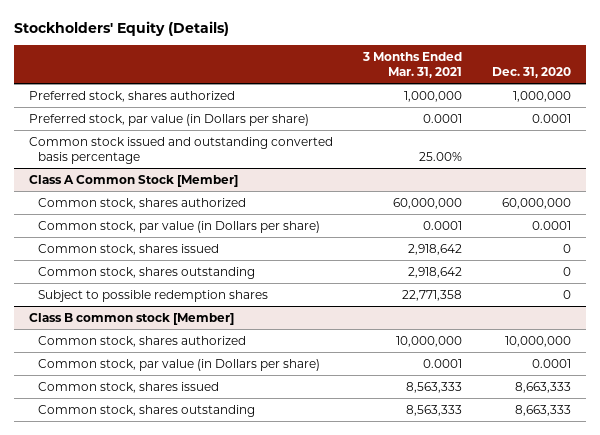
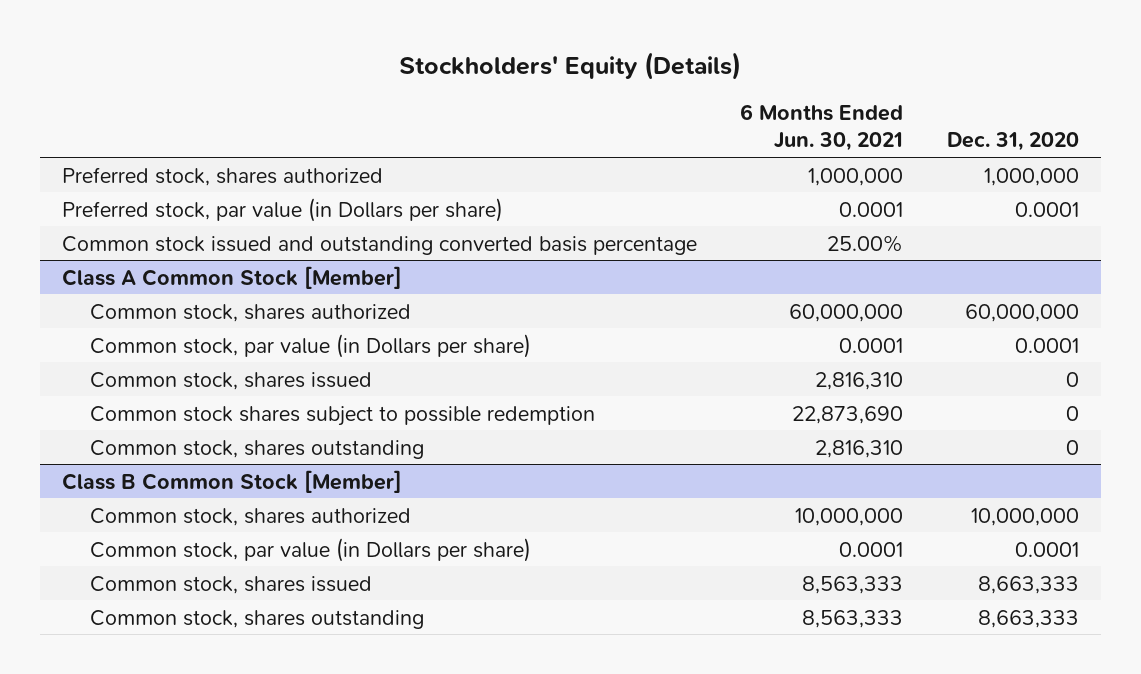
[361,51,462,79] 3 Months Ended Mar. 31, 2021 -> none
none -> [740,103,904,152] 6 Months Ended Jun. 30, 2021
none -> [90,405,596,426] Common stock shares subject to possible redemption
[37,289,268,302] Subject to possible redemption shares -> none
[28,312,234,325] Class B common stock [Member] -> [61,469,402,493] Class B Common Stock [Member]

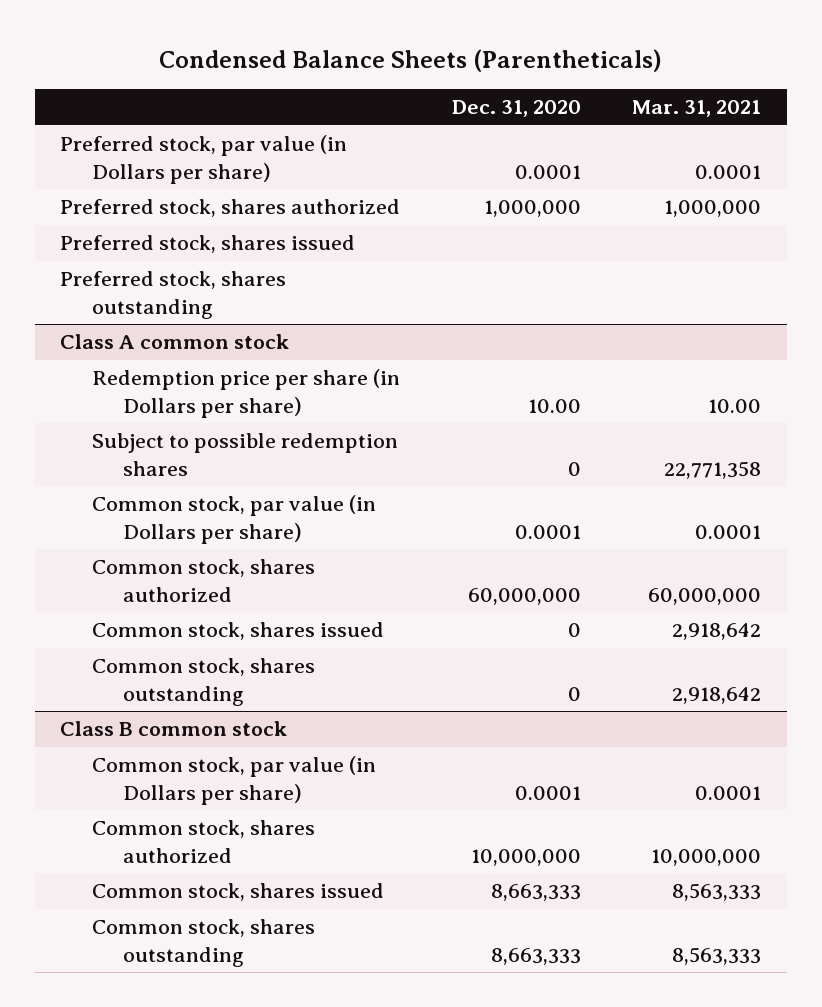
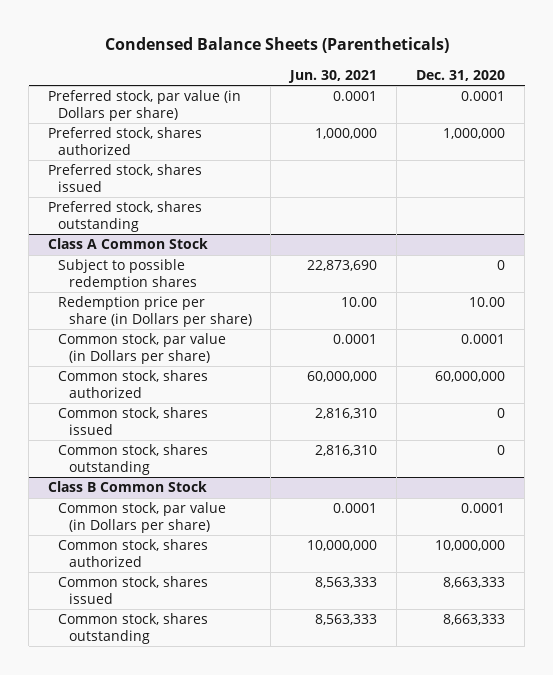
[632,100,762,118] Mar. 31, 2021 -> none
none -> [288,69,378,83] Jun. 30, 2021
[91,369,400,418] Redemption price per share (in Dollars per share) -> none
[60,334,290,350] Class A common stock -> [48,238,209,250] Class A Common Stock
none -> [58,296,252,327] Redemption price per share (in Dollars per share)
[60,721,288,737] Class B common stock -> [48,481,208,493] Class B Common Stock

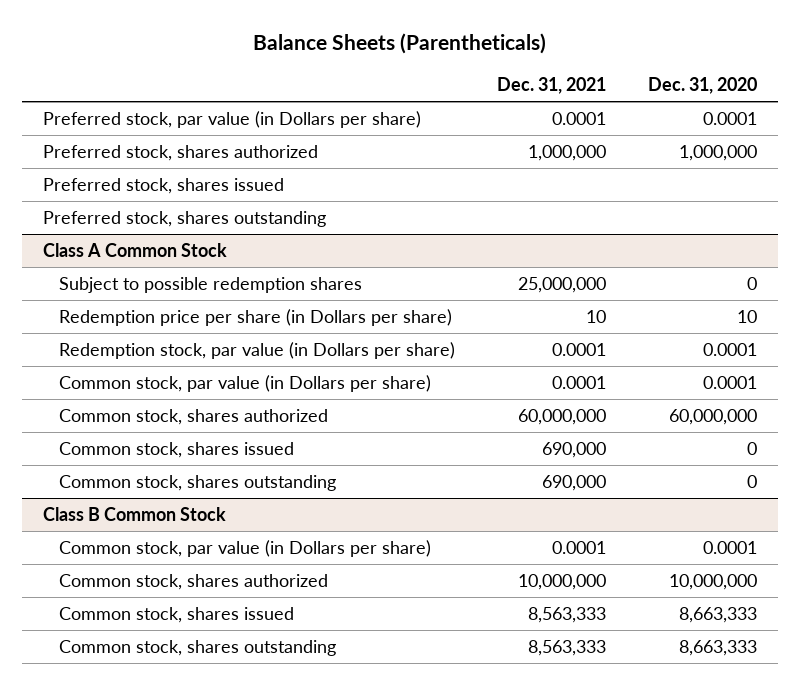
[104,37,449,54] Condensed Balance Sheets (Parentheticals) -> [252,32,546,54] Balance Sheets (Parentheticals)
[288,69,378,83] Jun. 30, 2021 -> none
none -> [496,76,606,94] Dec. 31, 2021
[469,297,506,308] 10.00 -> [736,310,757,324] 10
none -> [58,342,455,360] Redemption stock, par value (in Dollars per share)

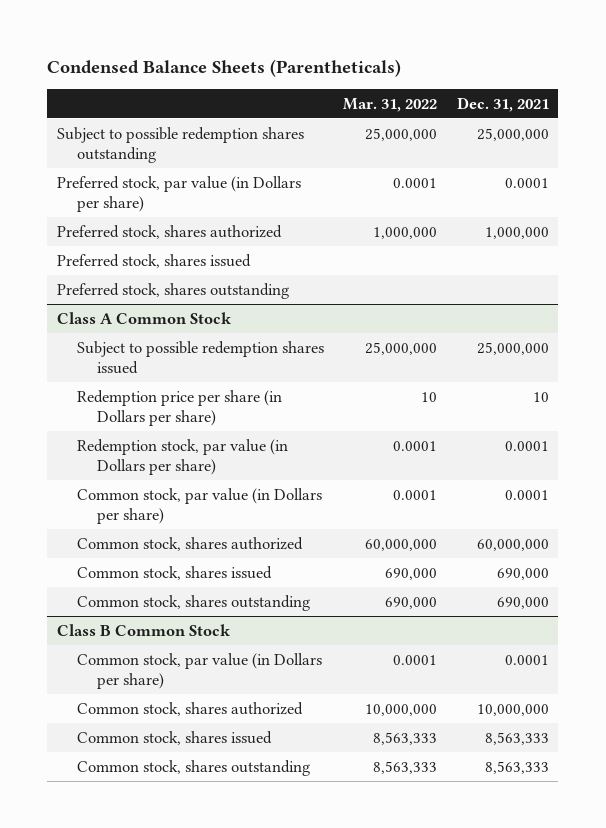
[252,32,546,54] Balance Sheets (Parentheticals) -> [47,58,402,77] Condensed Balance Sheets (Parentheticals)
[647,76,757,94] Dec. 31, 2020 -> none
none -> [343,97,438,112] Mar. 31, 2022
none -> [57,126,305,163] Subject to possible redemption shares outstanding
[58,277,362,294] Subject to possible redemption shares -> [76,340,324,374] Subject to possible redemption shares issued

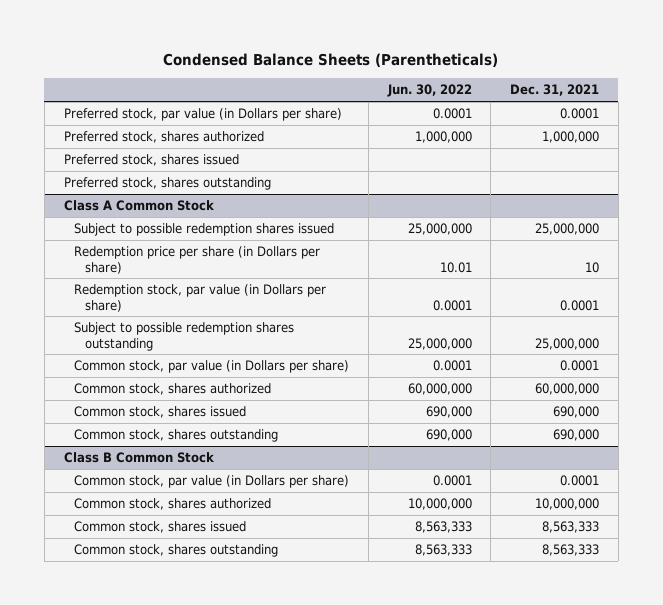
[343,97,438,112] Mar. 31, 2022 -> none
none -> [386,84,472,98] Jun. 30, 2022
[57,126,305,163] Subject to possible redemption shares outstanding -> none
none -> [74,322,295,351] Subject to possible redemption shares outstanding

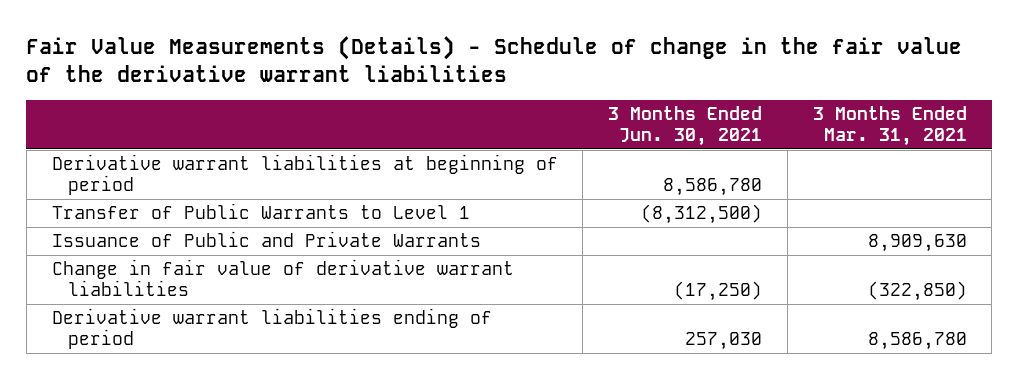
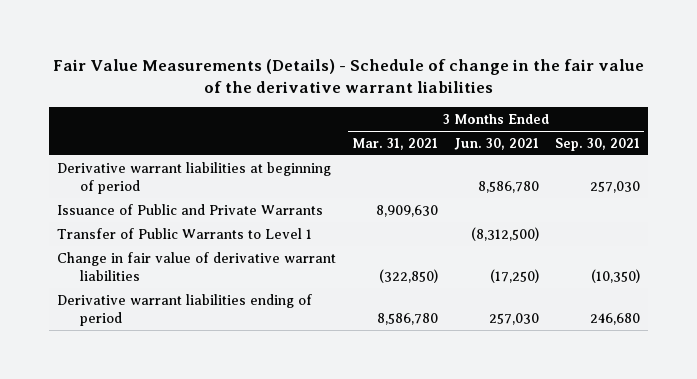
none -> [554,137,640,151] Sep. 30, 2021
[51,203,470,220] Transfer of Public Warrants to Level 1 -> [57,227,313,239] Transfer of Public Warrants to Level 1

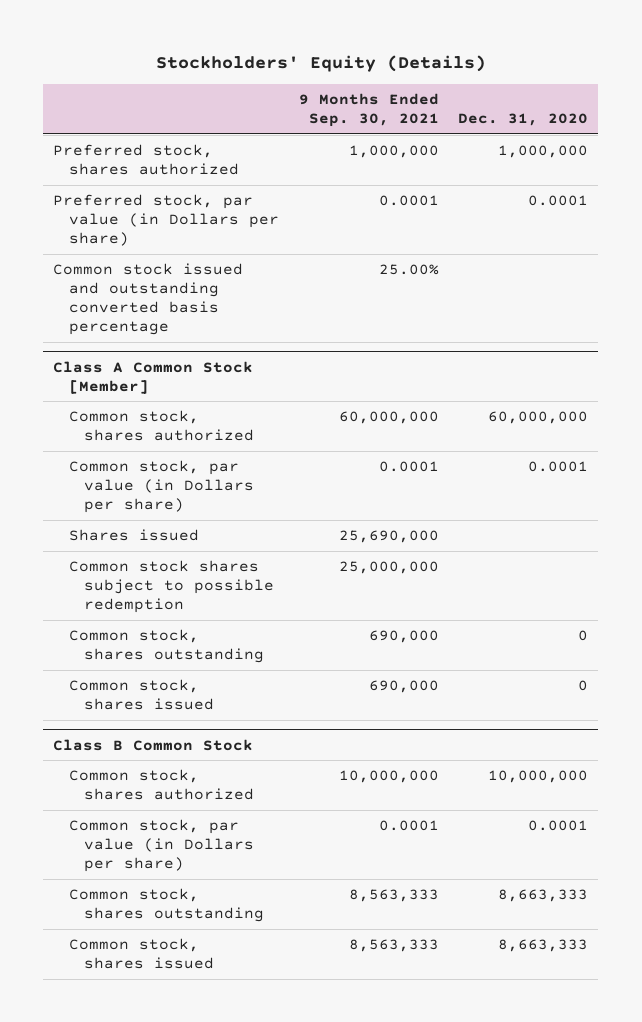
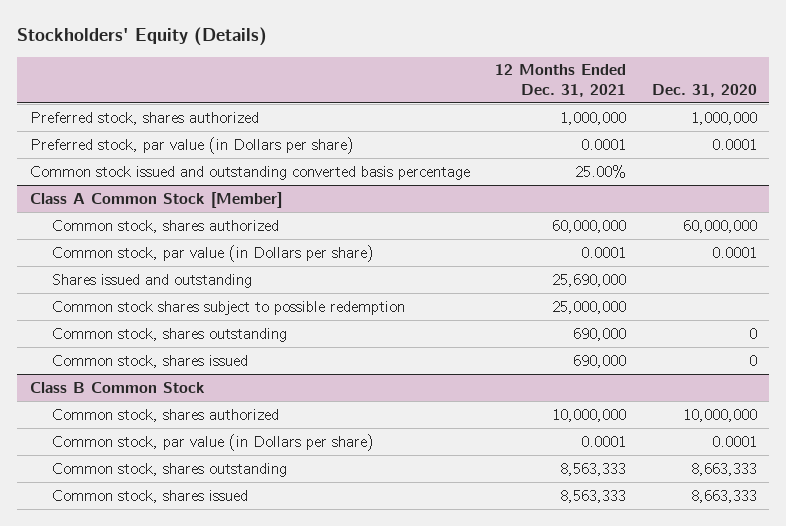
[298,93,439,128] 9 Months Ended Sep. 30, 2021 -> none
none -> [495,64,627,97] 12 Months Ended Dec. 31, 2021
[68,529,199,542] Shares issued -> [51,273,252,288] Shares issued and outstanding

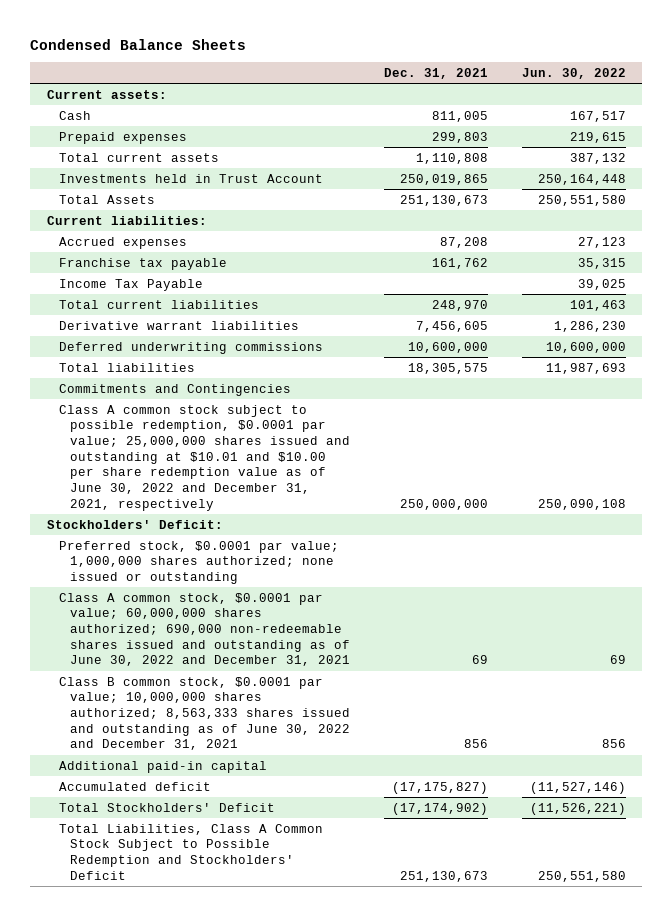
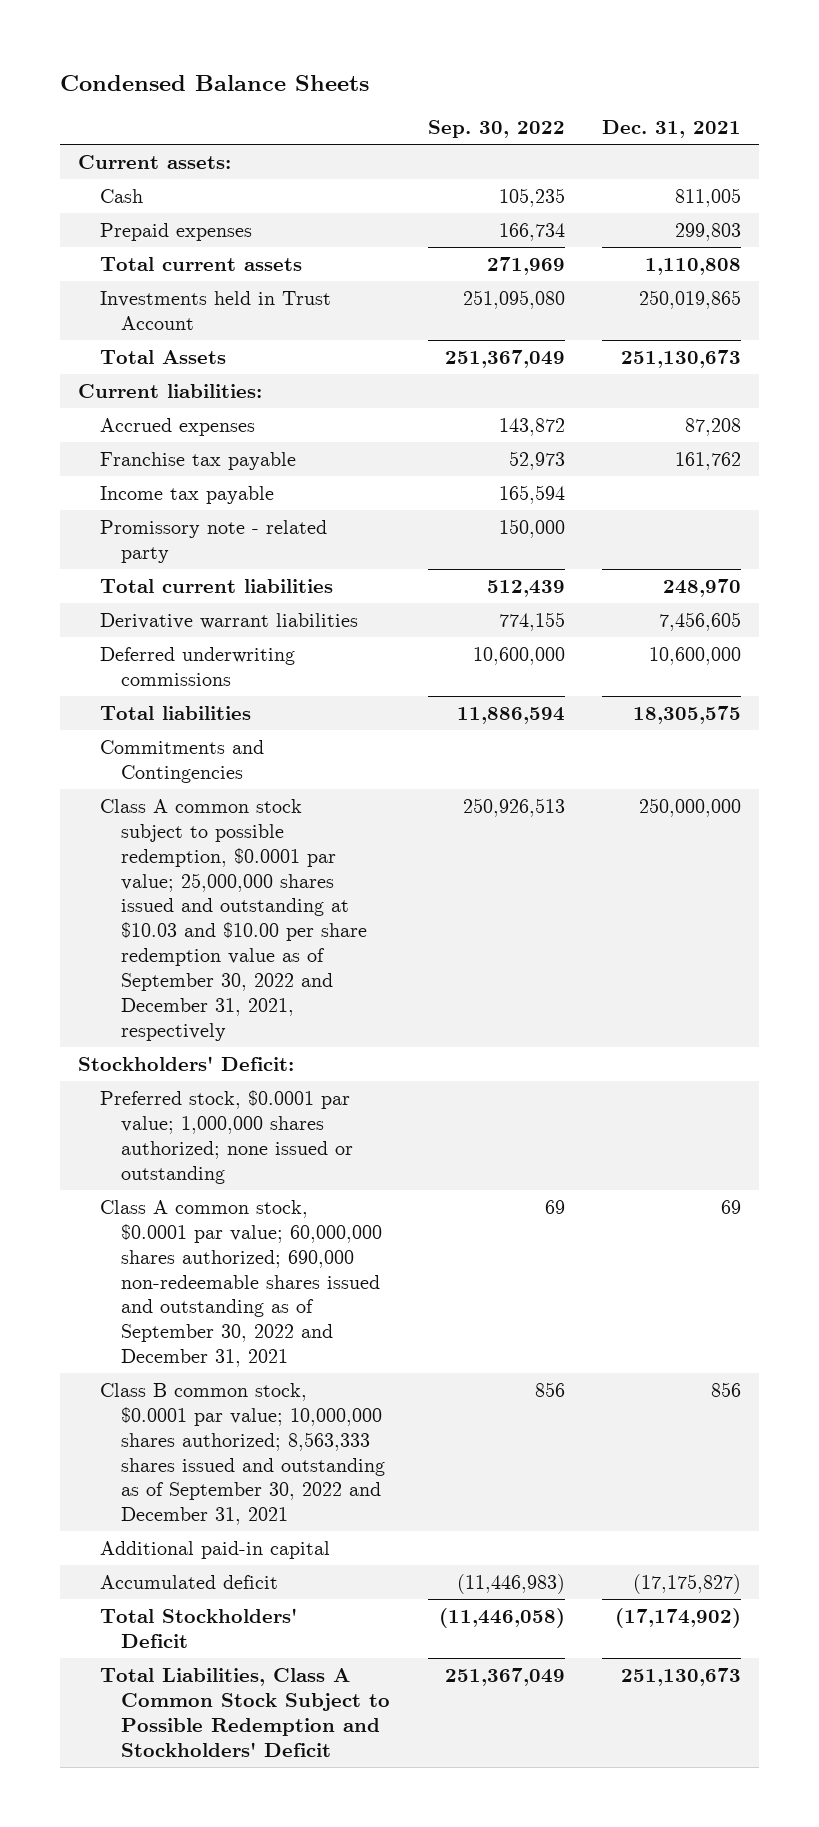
[521,68,626,80] Jun. 30, 2022 -> none
none -> [427,120,565,139] Sep. 30, 2022
[58,278,203,291] Income Tax Payable -> [99,485,274,504] Income tax payable
none -> [99,519,327,563] Promissory note - related party
[58,404,351,511] Class A common stock subject to possible redemption, $0.0001 par value; 25,000,000 shares issued and outstanding at $10.01 and $10.00 per share redemption value as of June 30, 2022 and December 31, 2021, respectively -> [99,798,368,1042] Class A common stock subject to possible redemption, $0.0001 par value; 25,000,000 shares issued and outstanding at $10.03 and $10.00 per share redemption value as of September 30, 2022 and December 31, 2021, respectively
[58,592,351,667] Class A common stock, $0.0001 par value; 60,000,000 shares authorized; 690,000 non-redeemable shares issued and outstanding as of June 30, 2022 and December 31, 2021 -> [99,1199,383,1368] Class A common stock, $0.0001 par value; 60,000,000 shares authorized; 690,000 non-redeemable shares issued and outstanding as of September 30, 2022 and December 31, 2021
[58,676,351,751] Class B common stock, $0.0001 par value; 10,000,000 shares authorized; 8,563,333 shares issued and outstanding as of June 30, 2022 and December 31, 2021 -> [99,1382,386,1526] Class B common stock, $0.0001 par value; 10,000,000 shares authorized; 8,563,333 shares issued and outstanding as of September 30, 2022 and December 31, 2021

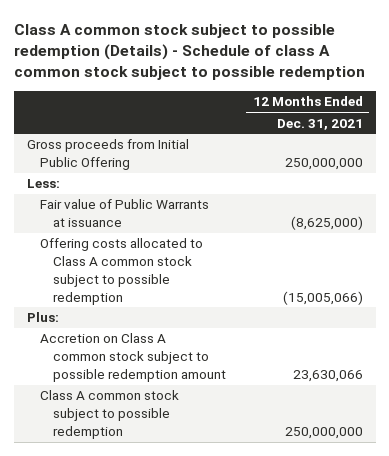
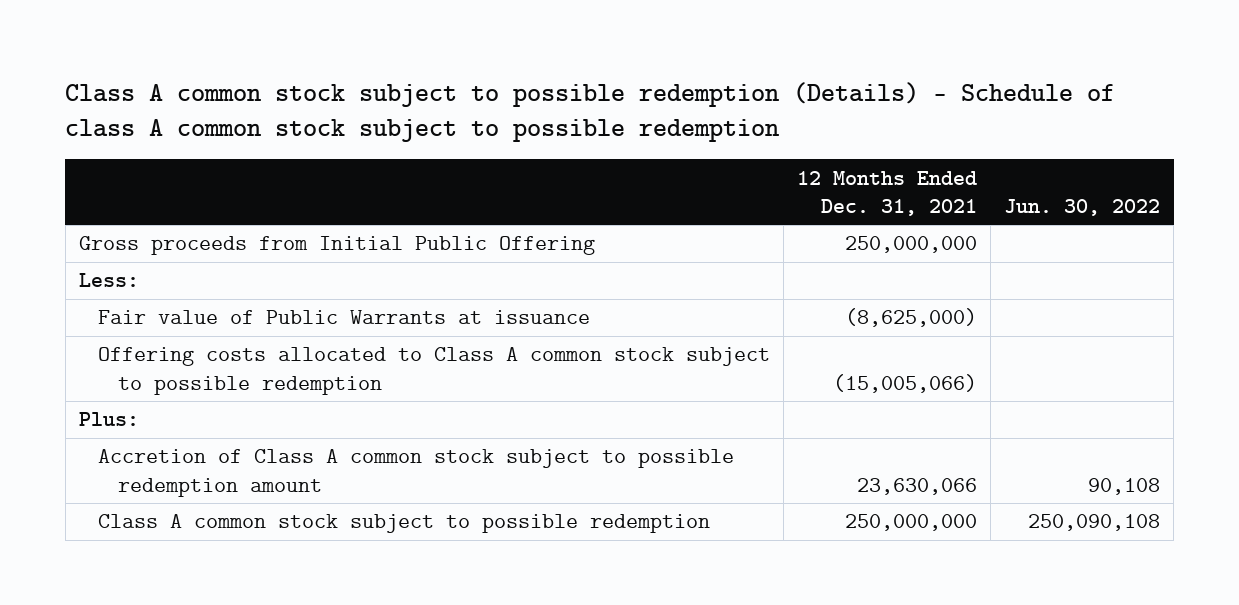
none -> [1004,198,1161,216] Jun. 30, 2022
[39,333,227,382] Accretion on Class A common stock subject to possible redemption amount -> [98,449,735,497] Accretion of Class A common stock subject to possible redemption amount

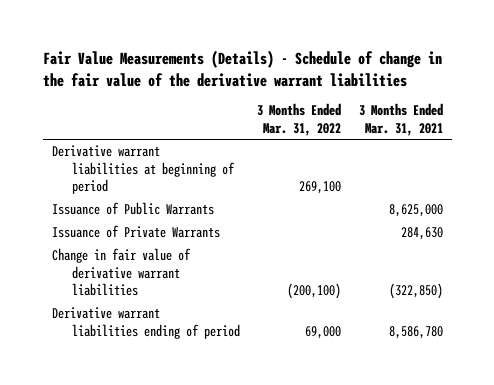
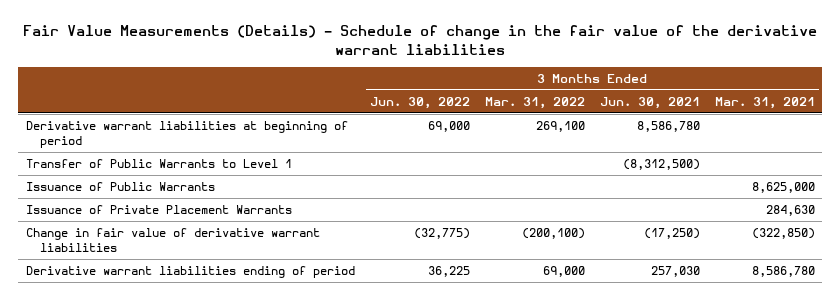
none -> [369,96,470,109] Jun. 30, 2022
none -> [599,96,700,109] Jun. 30, 2021
none -> [25,159,292,169] Transfer of Public Warrants to Level 1
[51,225,220,239] Issuance of Private Warrants -> [25,205,292,215] Issuance of Private Placement Warrants

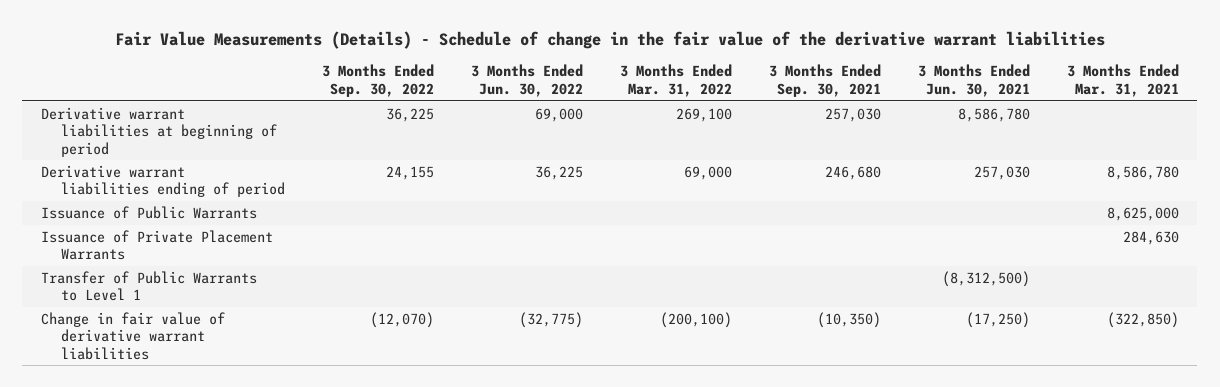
none -> [322,64,435,97] 3 Months Ended Sep. 30, 2022
none -> [768,64,881,97] 3 Months Ended Sep. 30, 2021
[25,266,355,279] Derivative warrant liabilities ending of period -> [40,164,286,198] Derivative warrant liabilities ending of period
[25,159,292,169] Transfer of Public Warrants to Level 1 -> [40,270,257,302] Transfer of Public Warrants to Level 1

